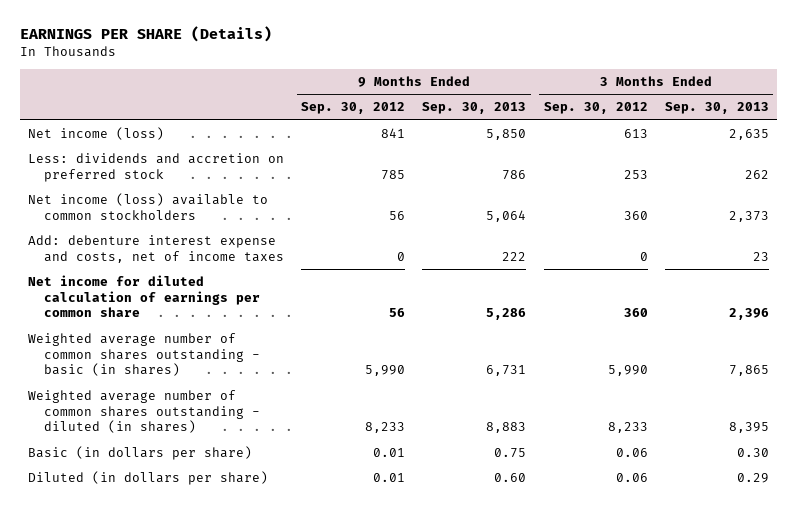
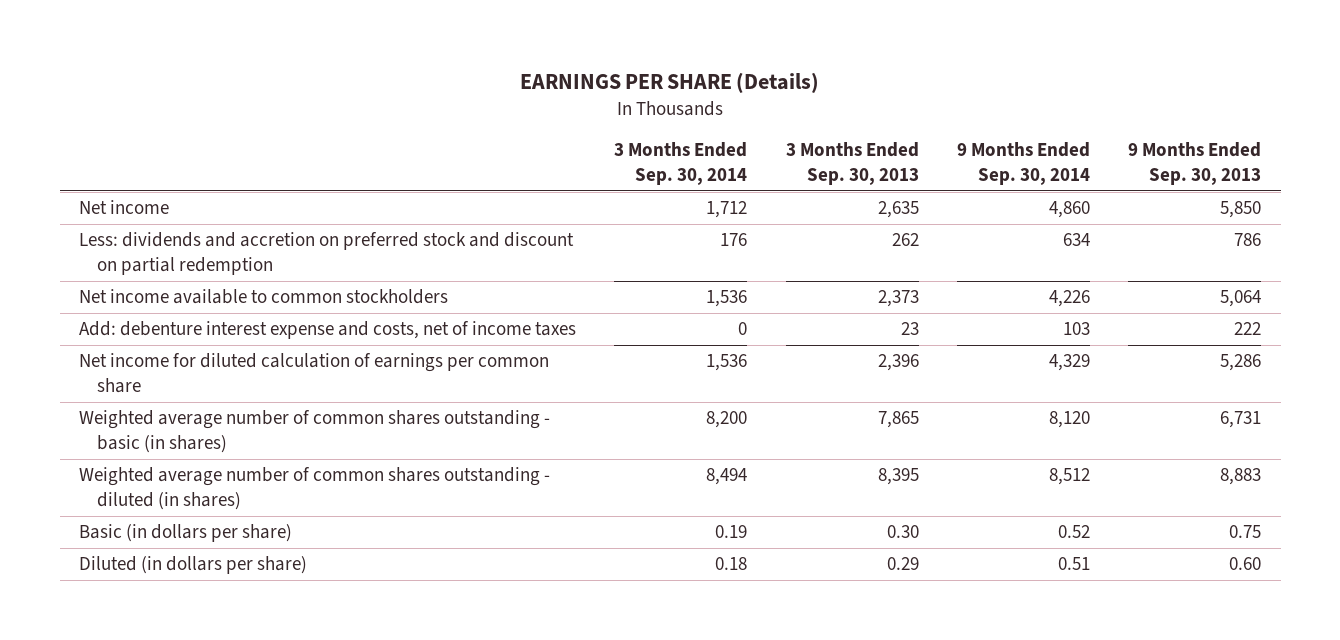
[301,102,406,115] Sep. 30, 2012 -> none
[543,102,648,115] Sep. 30, 2012 -> none
none -> [614,142,748,186] 3 Months Ended Sep. 30, 2014
none -> [956,142,1090,186] 9 Months Ended Sep. 30, 2014
[28,127,165,141] Net income (loss) -> [78,200,169,215] Net income
[28,153,285,182] Less: dividends and accretion on preferred stock -> [78,232,574,275] Less: dividends and accretion on preferred stock and discount on partial redemption
[28,193,269,220] Net income (loss) available to common stockholders -> [78,289,448,305] Net income available to common stockholders

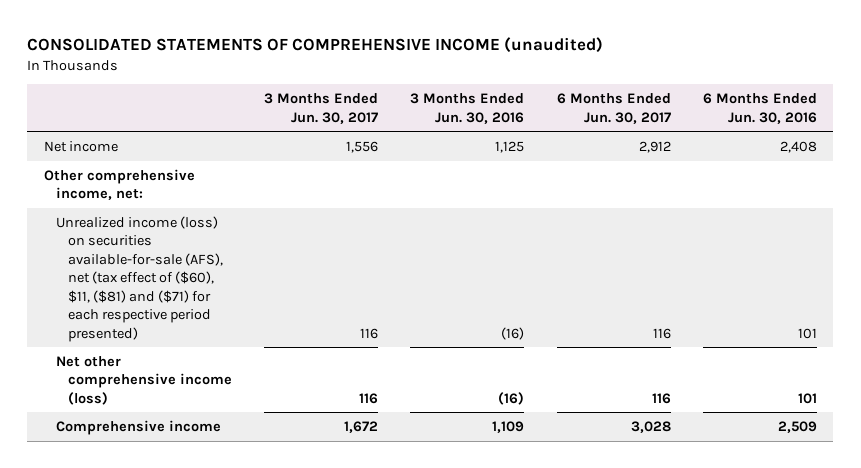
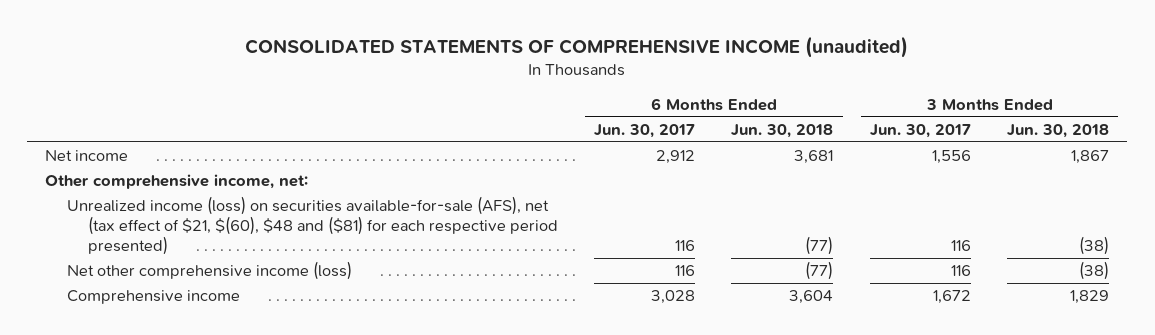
[410,93,525,124] 3 Months Ended Jun. 30, 2016 -> none
[703,93,818,124] 6 Months Ended Jun. 30, 2016 -> none
none -> [731,123,834,138] Jun. 30, 2018
none -> [1007,123,1110,138] Jun. 30, 2018
[55,215,223,342] Unrealized income (loss) on securities available-for-sale (AFS), net (tax effect of ($60), $11, ($81) and ($71) for each respective period presented) -> [66,196,558,256] Unrealized income (loss) on securities available-for-sale (AFS), net (tax effect of $21, $(60), $48 and ($81) for each respective period presented)

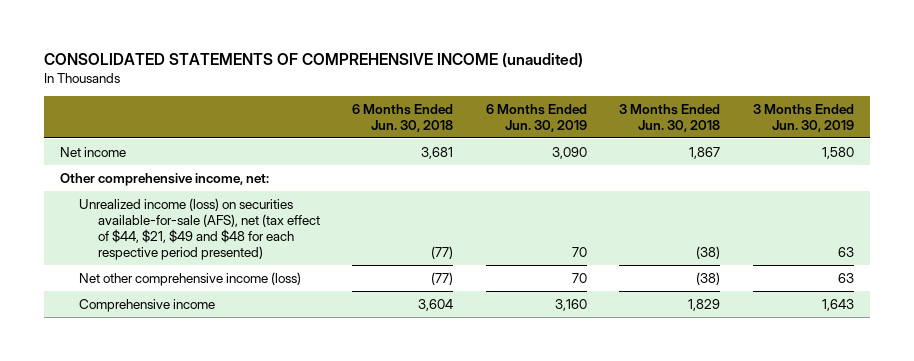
[594,123,696,138] Jun. 30, 2017 -> none
[869,123,971,138] Jun. 30, 2017 -> none
none -> [485,103,587,132] 6 Months Ended Jun. 30, 2019
none -> [752,103,854,132] 3 Months Ended Jun. 30, 2019
[66,196,558,256] Unrealized income (loss) on securities available-for-sale (AFS), net (tax effect of $21, $(60), $48 and ($81) for each respective period presented) -> [78,197,320,260] Unrealized income (loss) on securities available-for-sale (AFS), net (tax effect of $44, $21, $49 and $48 for each respective period presented)

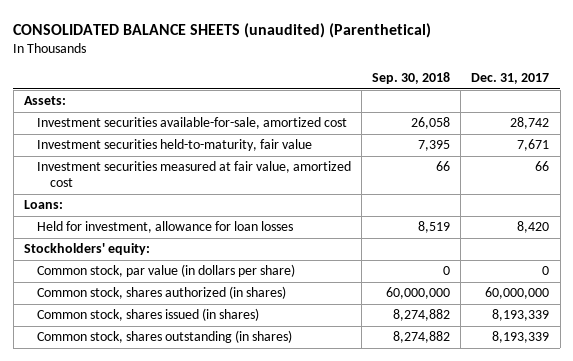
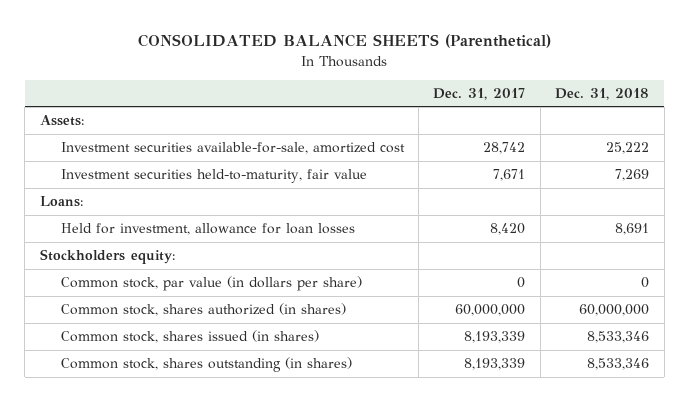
[13,22,432,38] CONSOLIDATED BALANCE SHEETS (unaudited) (Parenthetical) -> [138,34,552,49] CONSOLIDATED BALANCE SHEETS (Parenthetical)
[372,72,451,85] Sep. 30, 2018 -> none
none -> [555,87,650,100] Dec. 31, 2018
[36,161,351,188] Investment securities measured at fair value, amortized cost -> none
[24,243,151,256] Stockholders' equity: -> [39,249,175,265] Stockholders equity:

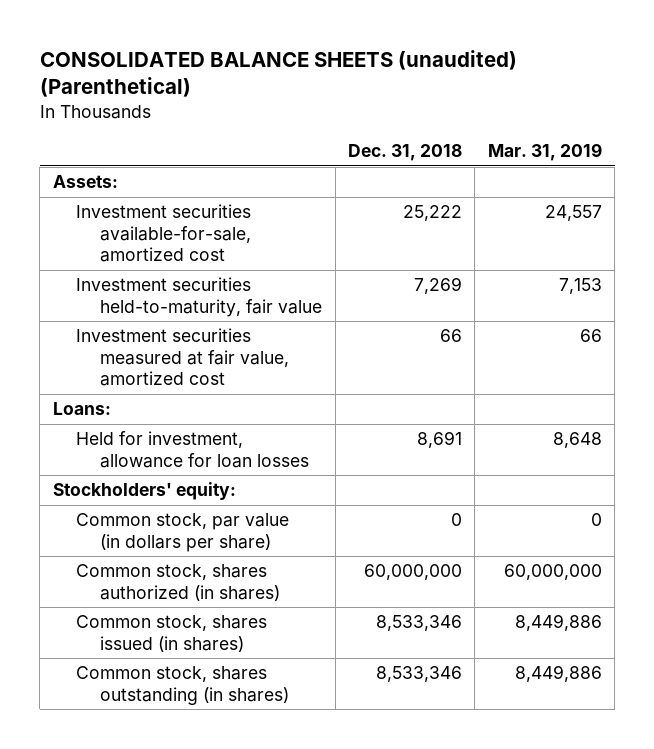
[138,34,552,49] CONSOLIDATED BALANCE SHEETS (Parenthetical) -> [39,50,517,98] CONSOLIDATED BALANCE SHEETS (unaudited) (Parenthetical)
[433,87,526,100] Dec. 31, 2017 -> none
none -> [487,143,602,162] Mar. 31, 2019
none -> [76,328,290,387] Investment securities measured at fair value, amortized cost
[39,249,175,265] Stockholders equity: -> [52,482,236,501] Stockholders' equity:

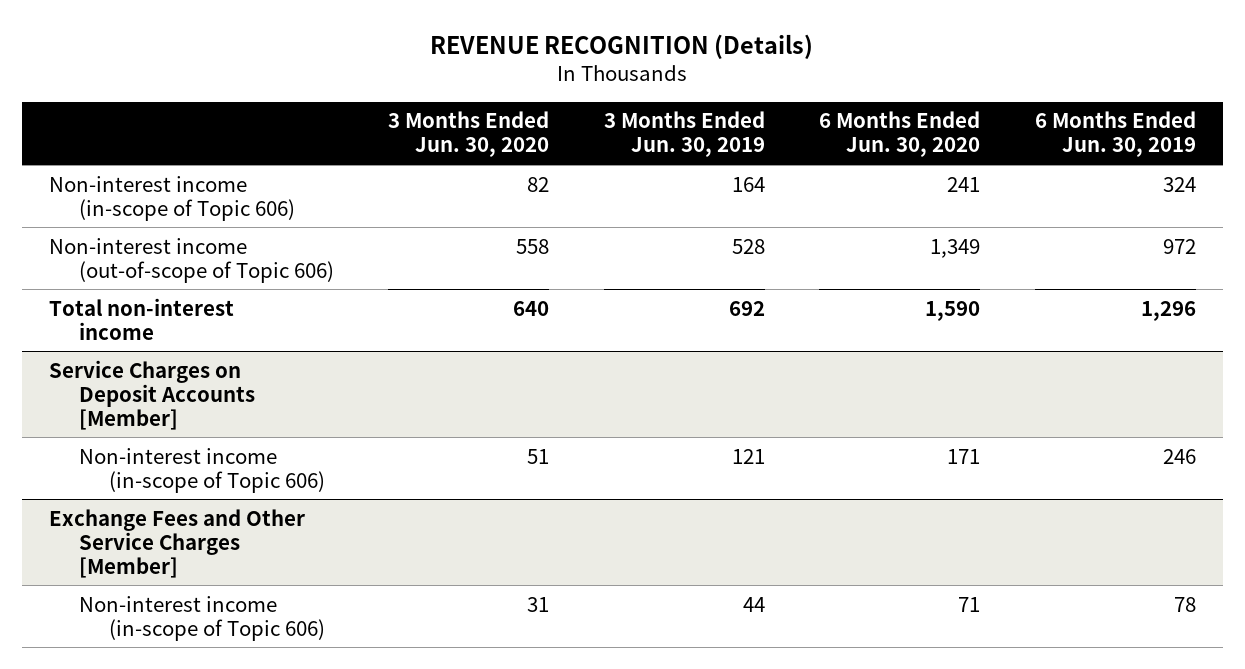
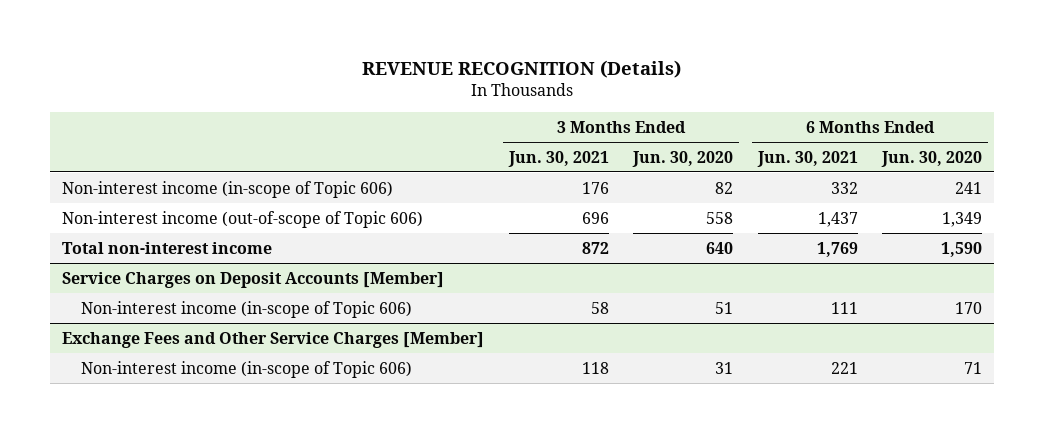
[603,111,765,158] 3 Months Ended Jun. 30, 2019 -> none
[1034,111,1196,158] 6 Months Ended Jun. 30, 2019 -> none
none -> [507,150,609,167] Jun. 30, 2021
none -> [756,150,858,167] Jun. 30, 2021
[947,448,981,464] 171 -> [955,301,983,314] 170

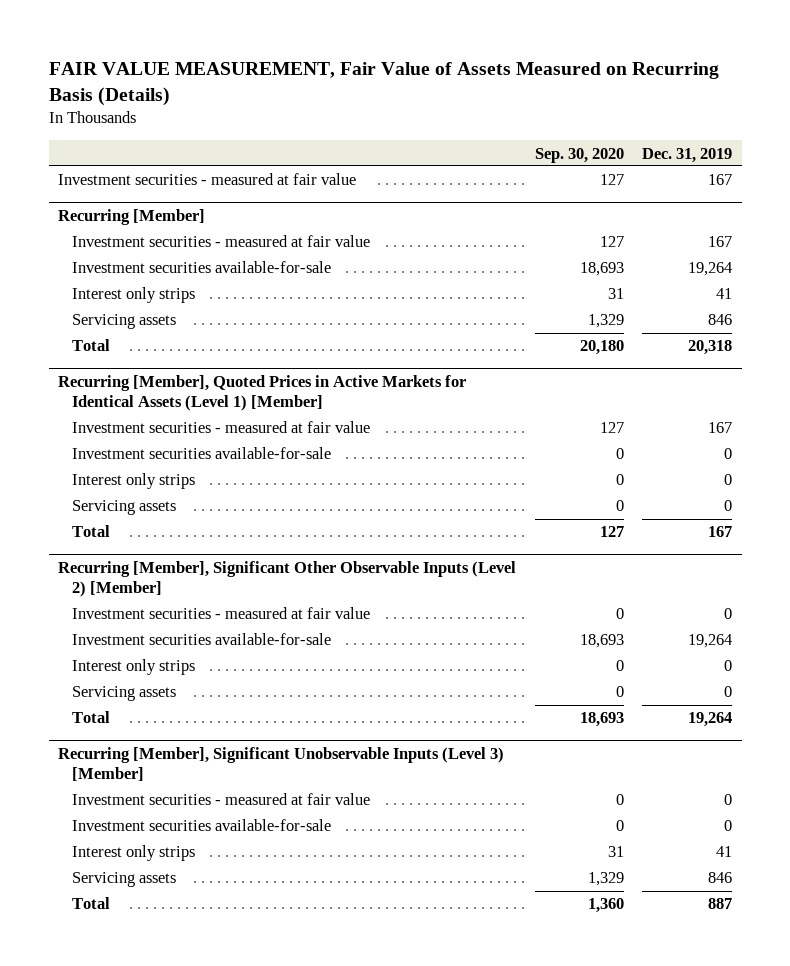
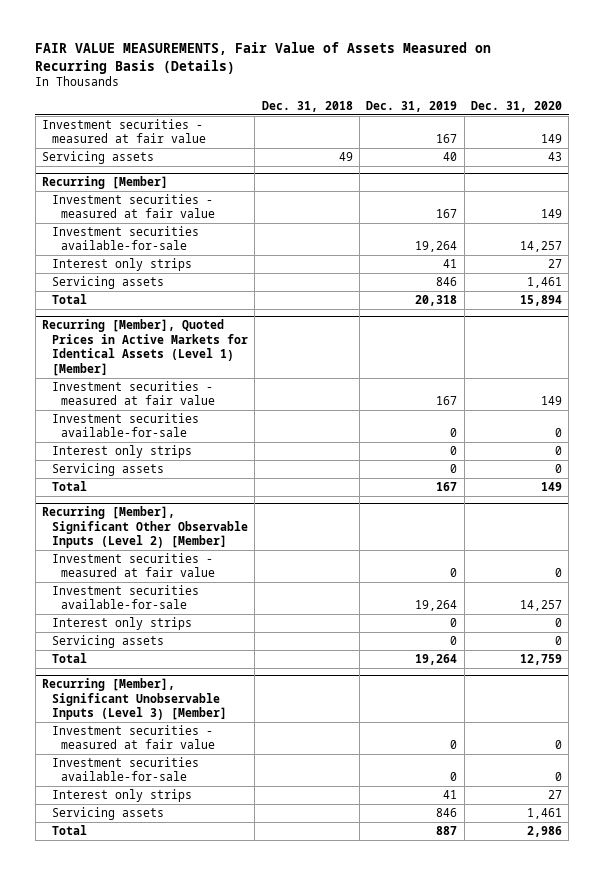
[48,61,719,106] FAIR VALUE MEASUREMENT, Fair Value of Assets Measured on Recurring Basis (Details) -> [35,42,492,74] FAIR VALUE MEASUREMENTS, Fair Value of Assets Measured on Recurring Basis (Details)
[534,147,624,163] Sep. 30, 2020 -> none
none -> [261,101,353,113] Dec. 31, 2018
none -> [471,101,563,113] Dec. 31, 2020
none -> [42,150,155,164] Servicing assets

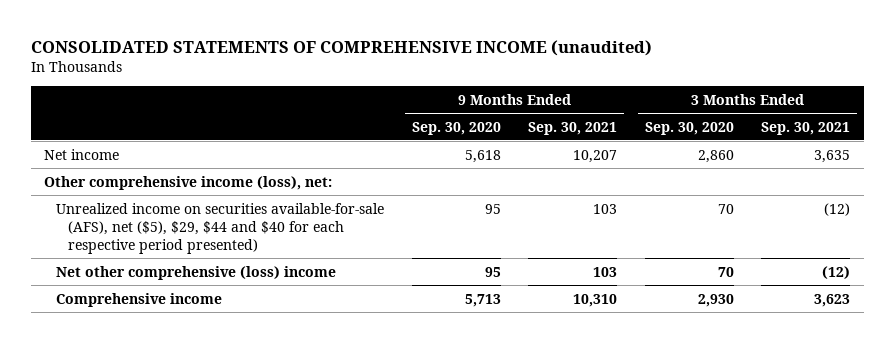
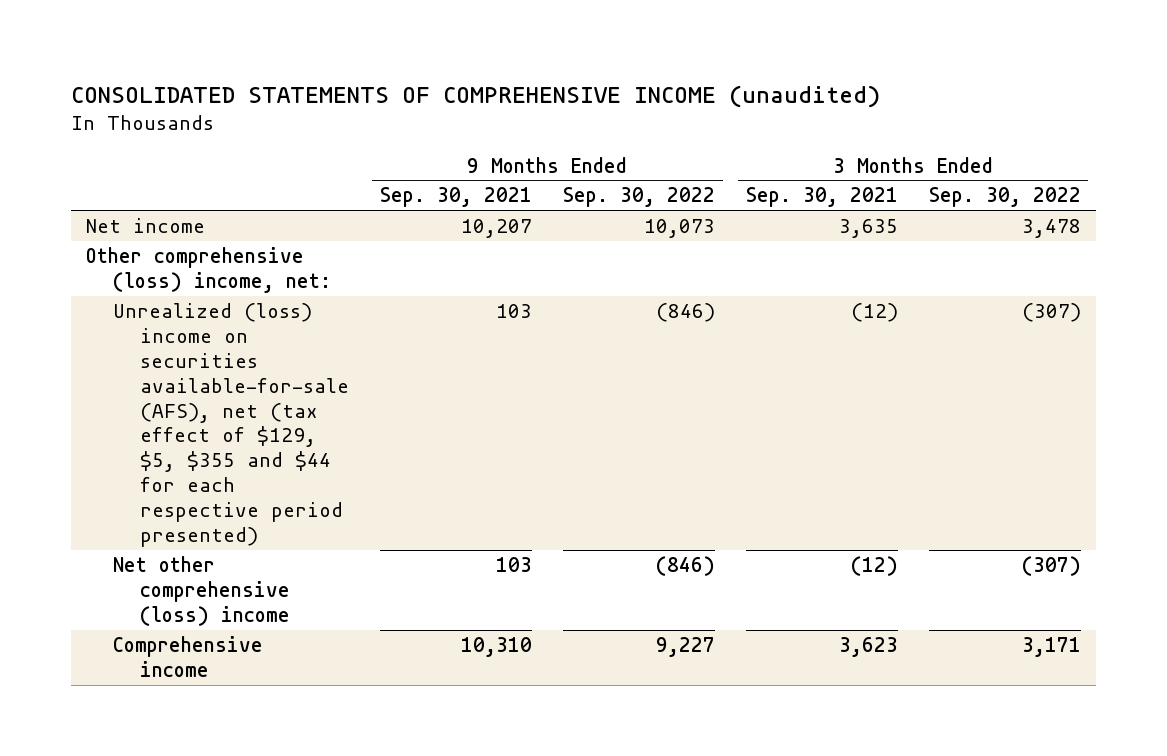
[411,121,501,135] Sep. 30, 2020 -> none
[644,121,734,135] Sep. 30, 2020 -> none
none -> [562,187,715,208] Sep. 30, 2022
none -> [928,187,1081,208] Sep. 30, 2022
[44,175,333,190] Other comprehensive income (loss), net: -> [86,247,332,293] Other comprehensive (loss) income, net:
[56,202,385,254] Unrealized income on securities available-for-sale (AFS), net ($5), $29, $44 and $40 for each respective period presented) -> [113,303,350,548] Unrealized (loss) income on securities available-for-sale (AFS), net (tax effect of $129, $5, $355 and $44 for each respective period presented)

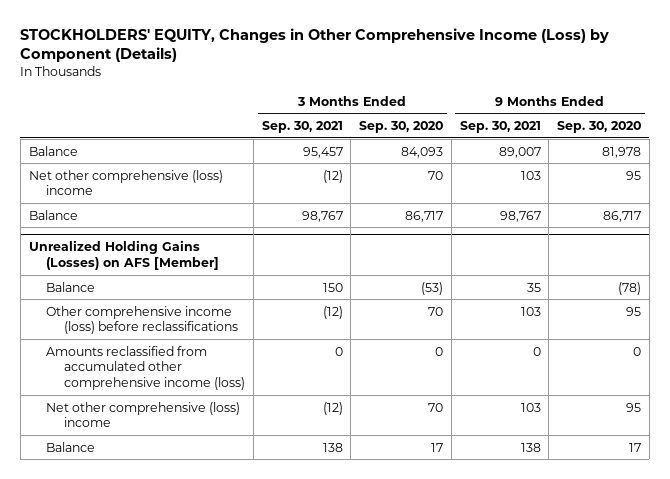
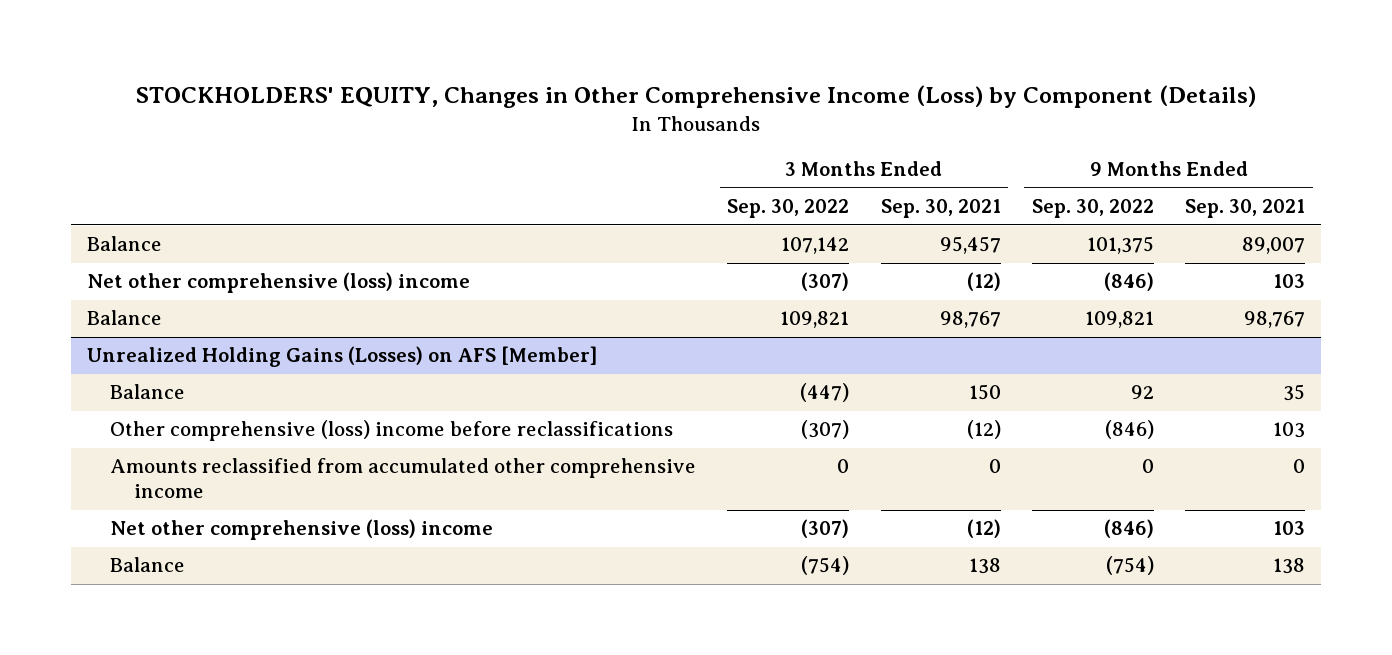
[359,120,444,133] Sep. 30, 2020 -> none
[556,120,641,133] Sep. 30, 2020 -> none
none -> [727,199,850,219] Sep. 30, 2022
none -> [1031,199,1154,219] Sep. 30, 2022
[46,305,239,335] Other comprehensive income (loss) before reclassifications -> [110,420,674,442] Other comprehensive (loss) income before reclassifications
[46,345,246,390] Amounts reclassified from accumulated other comprehensive income (loss) -> [110,458,697,499] Amounts reclassified from accumulated other comprehensive income

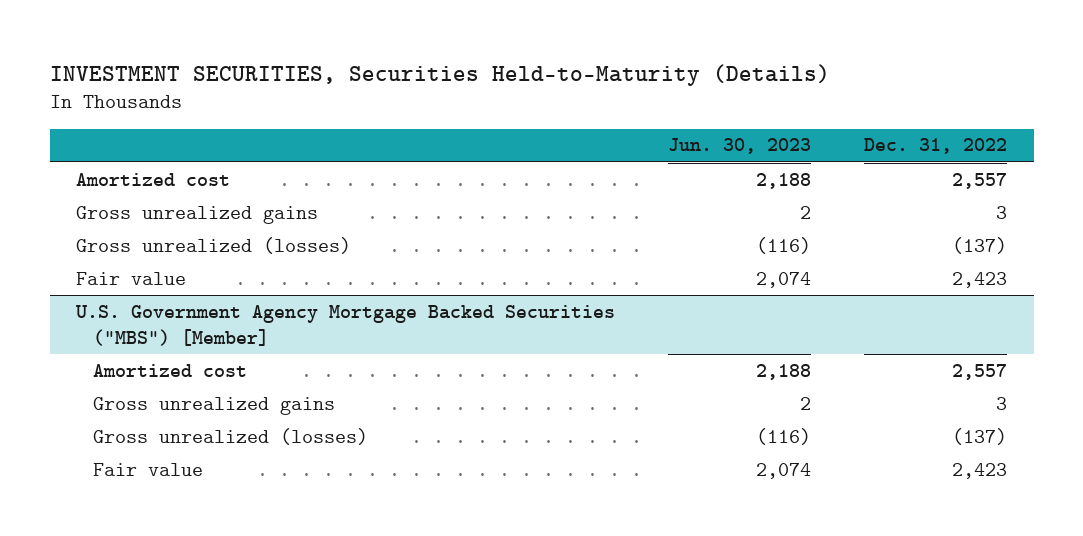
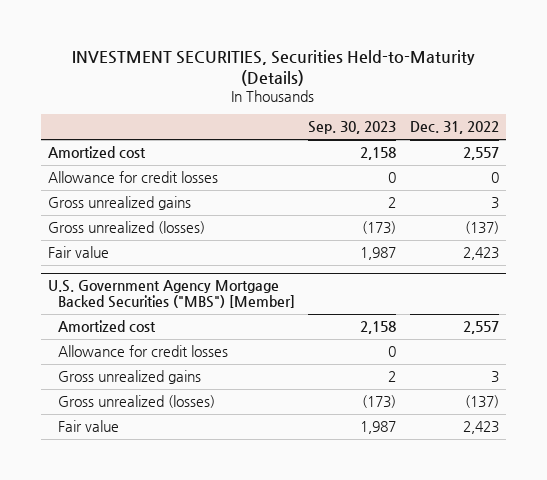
[668,138,812,155] Jun. 30, 2023 -> none
none -> [308,121,397,135] Sep. 30, 2023
none -> [47,171,218,184] Allowance for credit losses
none -> [57,345,228,358] Allowance for credit losses

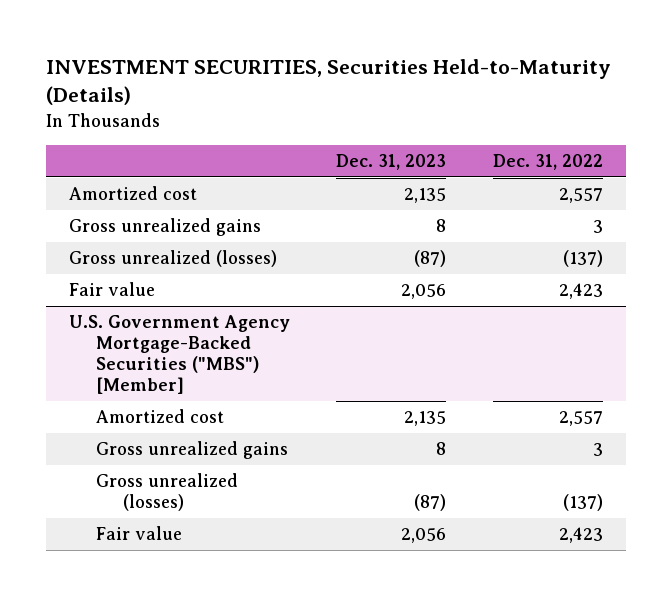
[308,121,397,135] Sep. 30, 2023 -> none
none -> [336,154,447,171] Dec. 31, 2023
[47,171,218,184] Allowance for credit losses -> none
[47,280,295,309] U.S. Government Agency Mortgage Backed Securities ("MBS") [Member] -> [69,315,291,395] U.S. Government Agency Mortgage-Backed Securities ("MBS") [Member]
[57,345,228,358] Allowance for credit losses -> none

